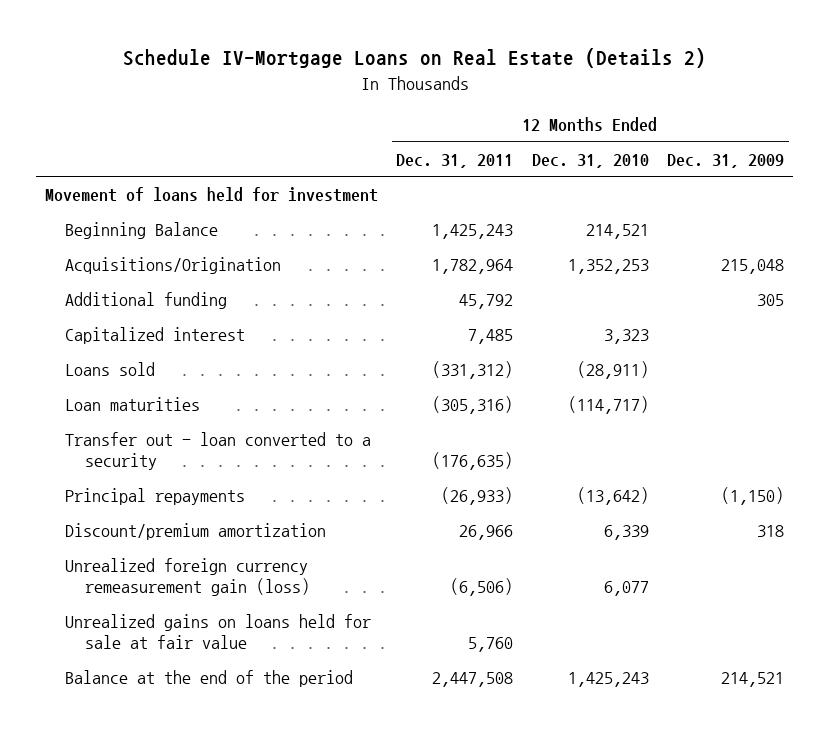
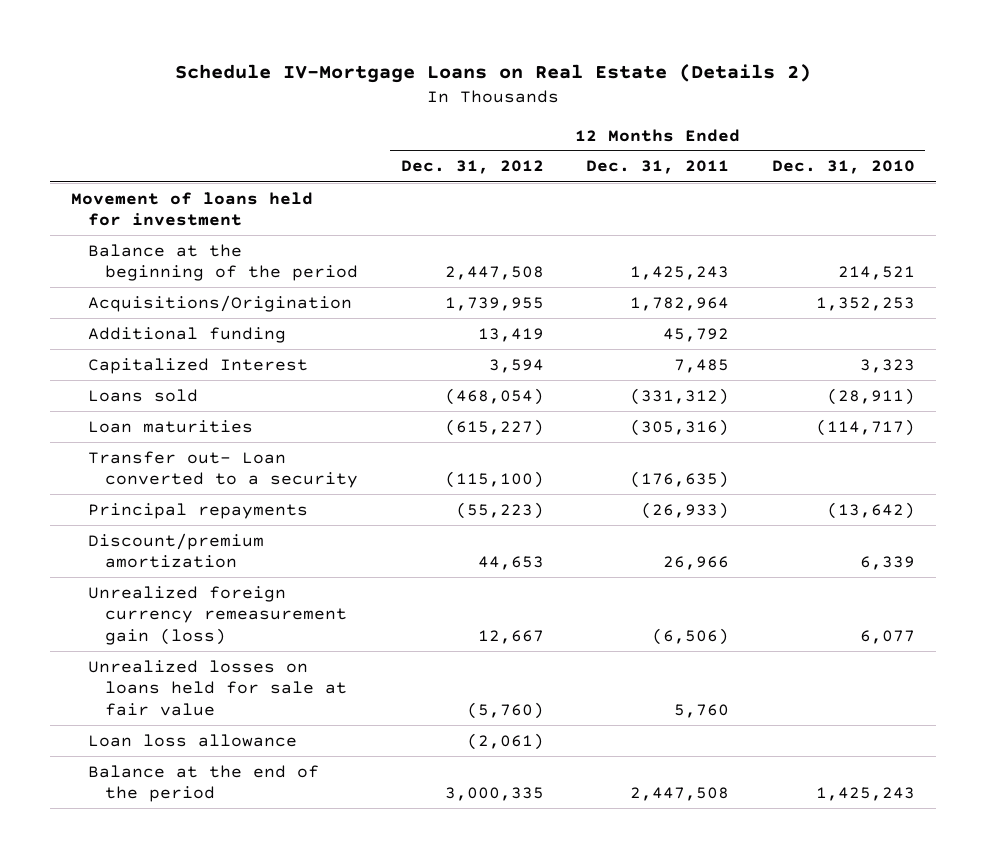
[666,153,784,168] Dec. 31, 2009 -> none
none -> [400,160,544,175] Dec. 31, 2012
[64,222,218,240] Beginning Balance -> [88,243,359,282] Balance at the beginning of the period
[64,327,245,345] Capitalized interest -> [88,357,309,374] Capitalized Interest
[64,432,371,471] Transfer out - loan converted to a security -> [88,450,359,489] Transfer out- Loan converted to a security
[64,614,371,650] Unrealized gains on loans held for sale at fair value -> [88,659,348,716] Unrealized losses on loans held for sale at fair value
none -> [88,733,298,747] Loan loss allowance

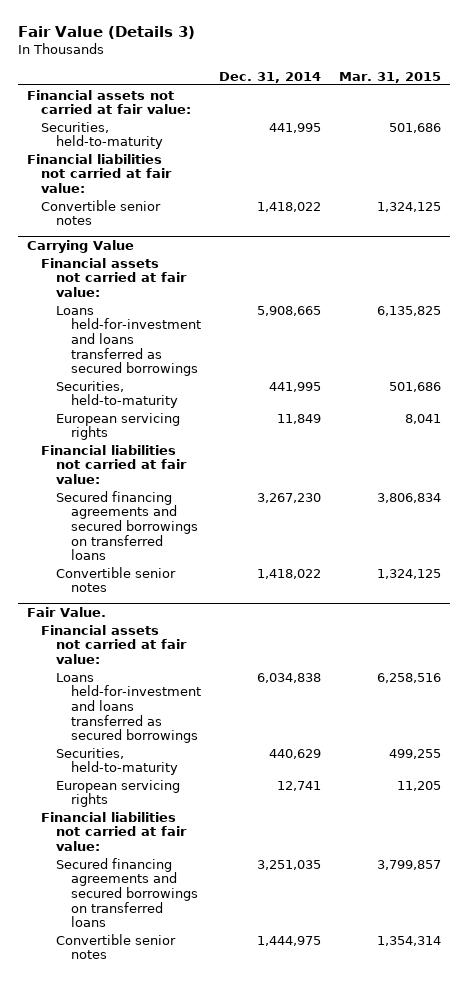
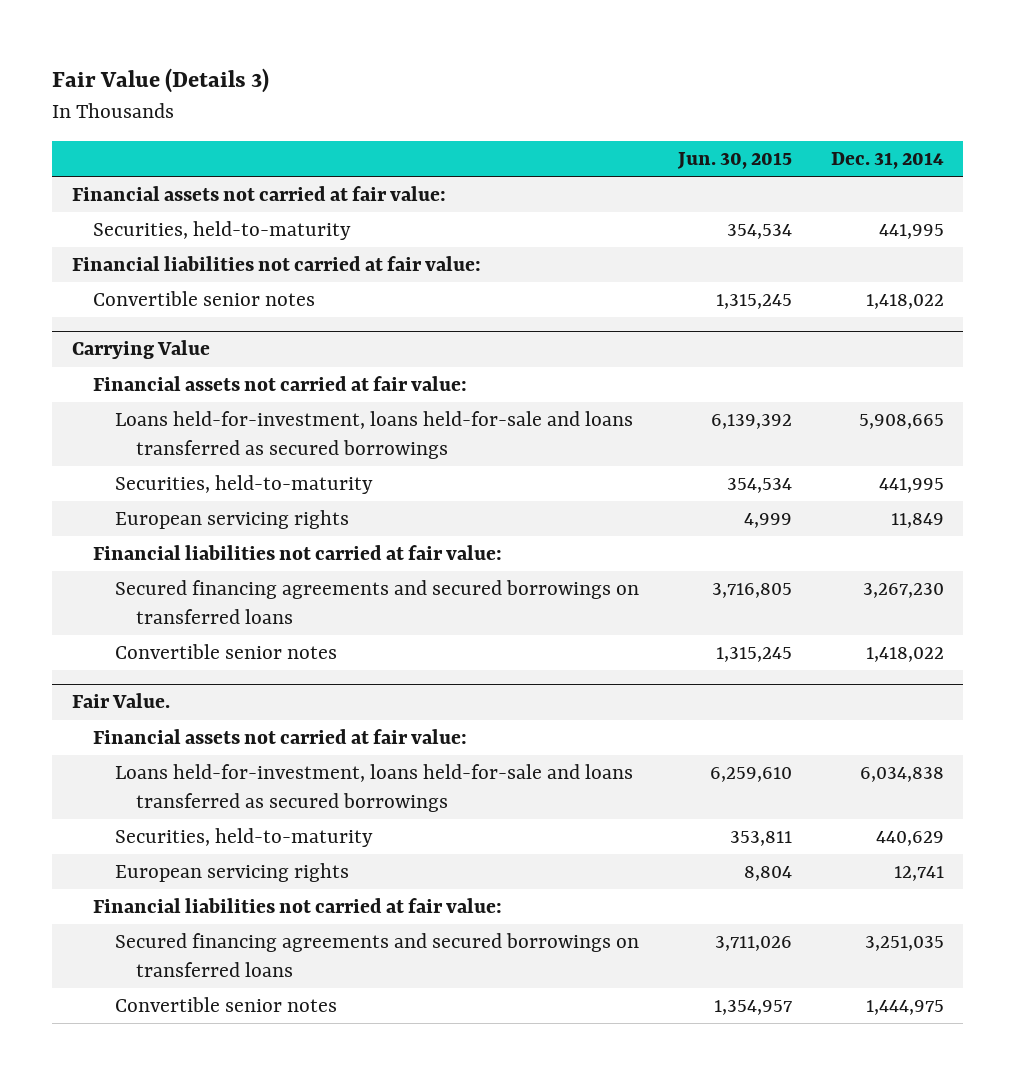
[339,71,442,83] Mar. 31, 2015 -> none
none -> [676,152,792,170] Jun. 30, 2015
[56,305,201,377] Loans held-for-investment and loans transferred as secured borrowings -> [114,411,633,459] Loans held-for-investment, loans held-for-sale and loans transferred as secured borrowings
[56,672,201,744] Loans held-for-investment and loans transferred as secured borrowings -> [114,764,633,812] Loans held-for-investment, loans held-for-sale and loans transferred as secured borrowings

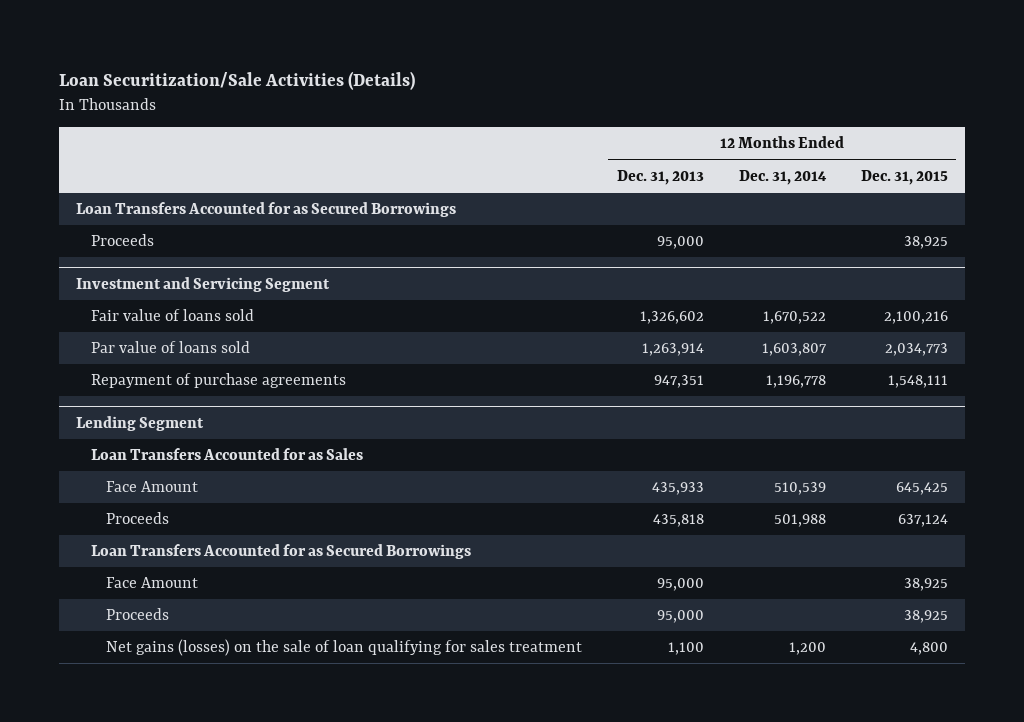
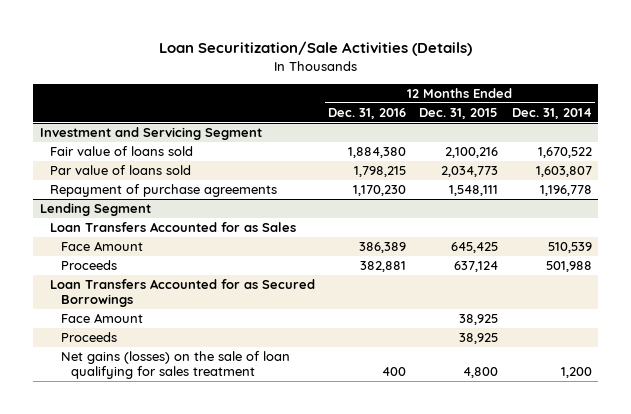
[616,169,704,185] Dec. 31, 2013 -> none
none -> [328,107,407,119] Dec. 31, 2016
[76,202,457,218] Loan Transfers Accounted for as Secured Borrowings -> none
[91,234,155,247] Proceeds -> none

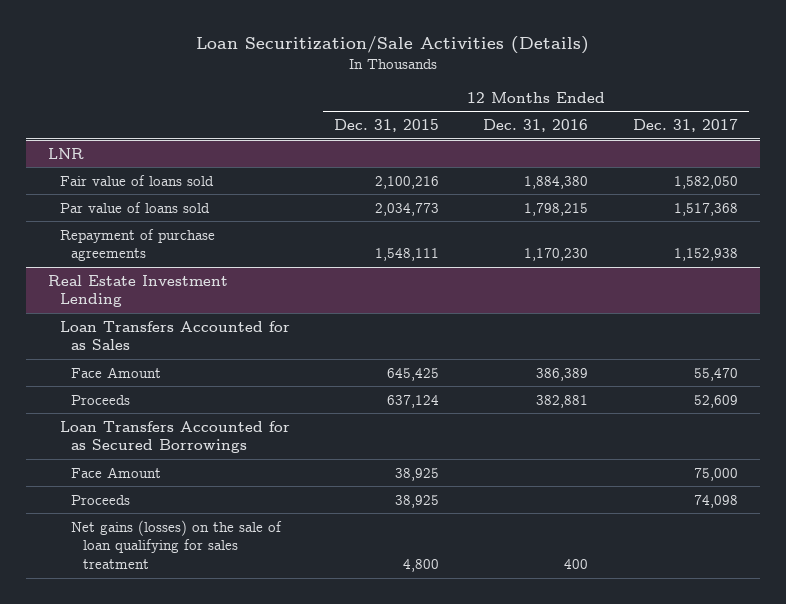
[511,107,592,119] Dec. 31, 2014 -> none
none -> [632,119,738,133] Dec. 31, 2017
[39,127,262,141] Investment and Servicing Segment -> [48,147,85,159] LNR
[39,203,151,217] Lending Segment -> [48,274,229,308] Real Estate Investment Lending

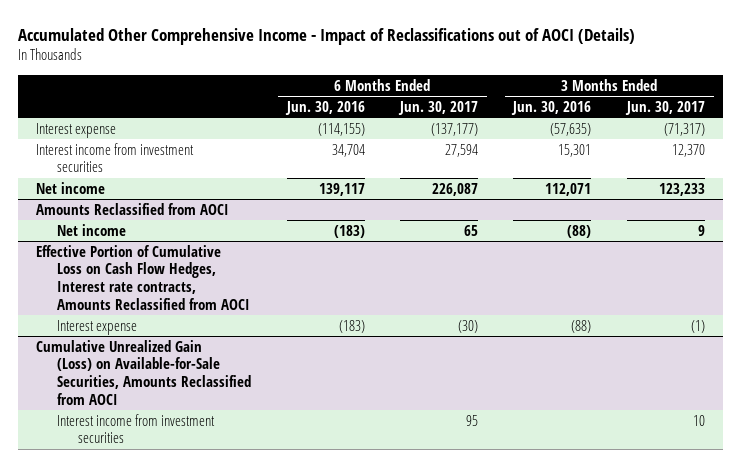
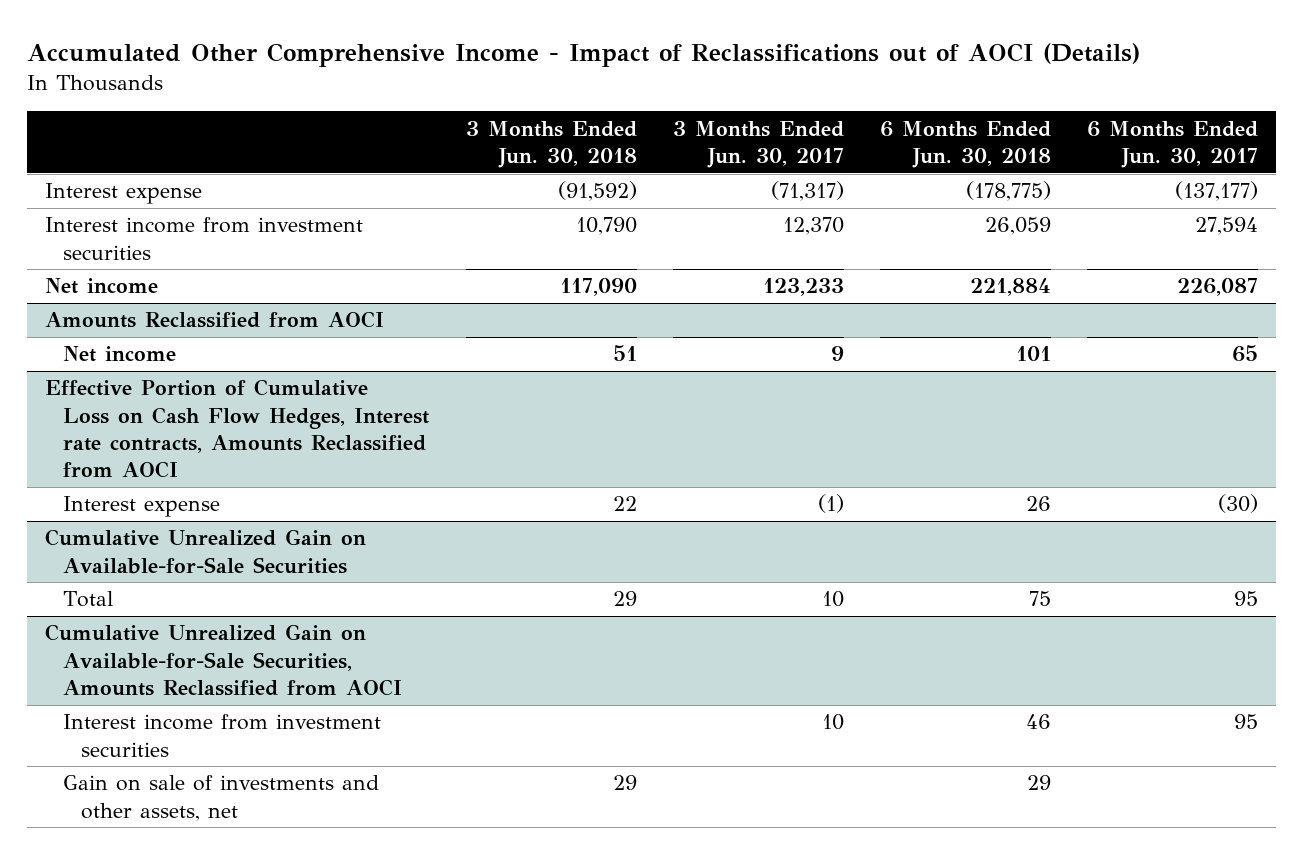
[284,100,365,115] Jun. 30, 2016 -> none
[511,100,592,115] Jun. 30, 2016 -> none
none -> [465,120,637,169] 3 Months Ended Jun. 30, 2018
none -> [879,120,1051,169] 6 Months Ended Jun. 30, 2018
none -> [45,529,367,574] Cumulative Unrealized Gain on Available-for-Sale Securities
none -> [63,591,114,608] Total
[36,339,252,405] Cumulative Unrealized Gain (Loss) on Available-for-Sale Securities, Amounts Reclassified from AOCI -> [45,624,403,697] Cumulative Unrealized Gain on Available-for-Sale Securities, Amounts Reclassified from AOCI
none -> [63,775,380,821] Gain on sale of investments and other assets, net

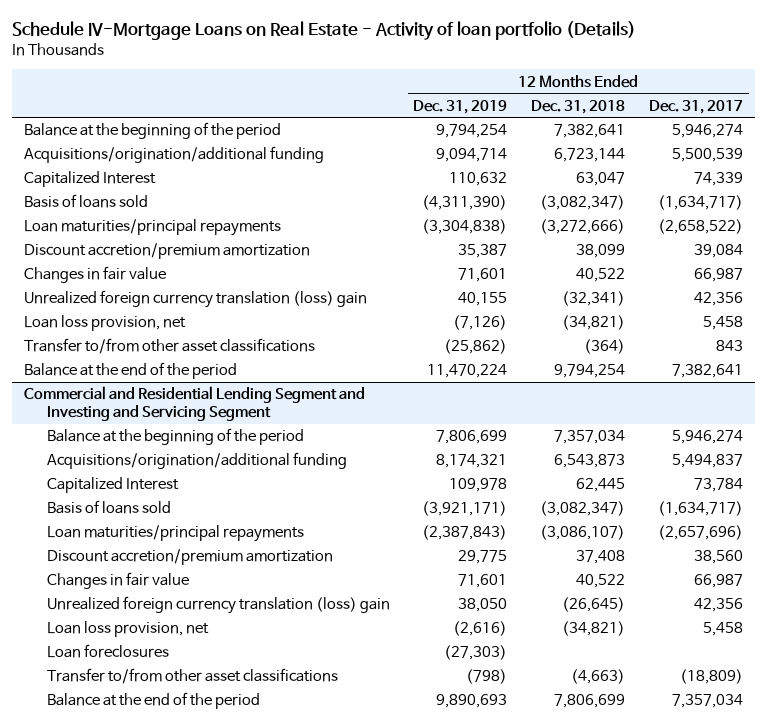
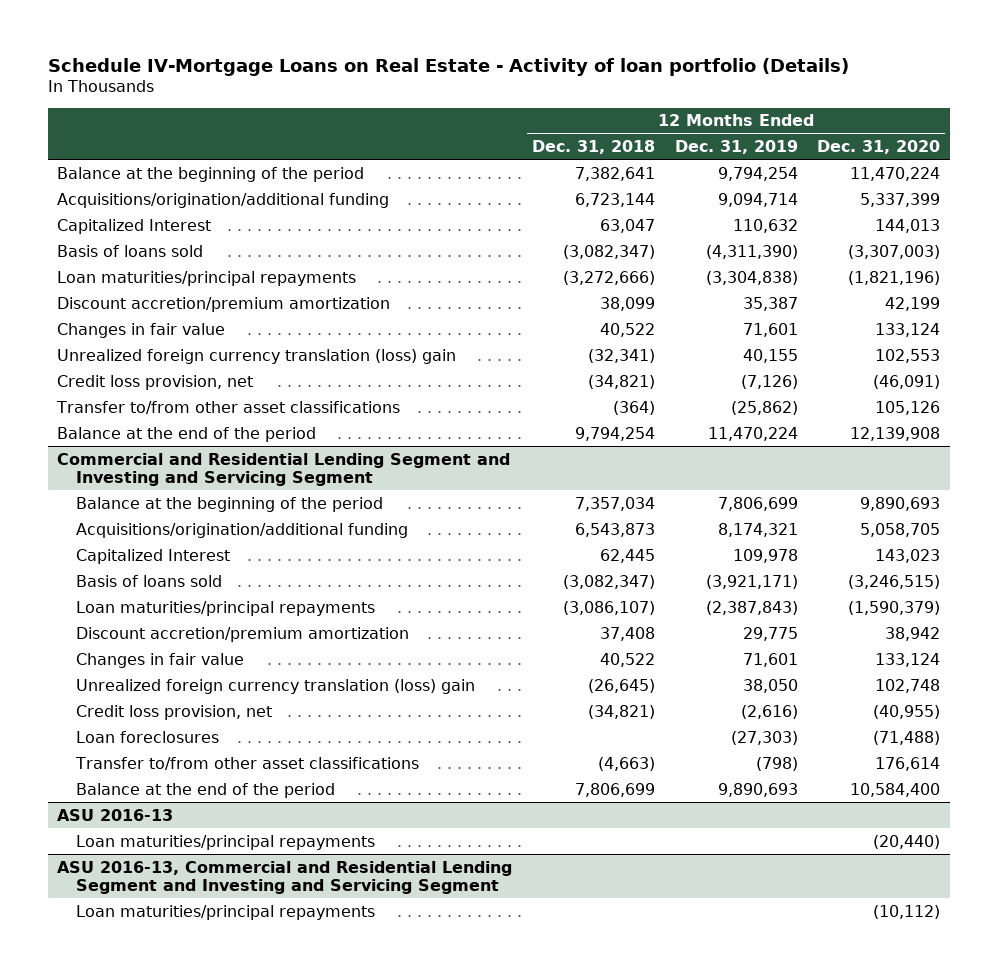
[649,99,744,114] Dec. 31, 2017 -> none
none -> [817,140,941,155] Dec. 31, 2020
[24,315,187,332] Loan loss provision, net -> [57,374,254,390] Credit loss provision, net
[46,621,209,638] Loan loss provision, net -> [75,704,272,720] Credit loss provision, net
none -> [57,808,174,821] ASU 2016-13
none -> [75,834,375,850] Loan maturities/principal repayments
none -> [57,860,513,894] ASU 2016-13, Commercial and Residential Lending Segment and Investing and Servicing Segment
none -> [75,904,375,920] Loan maturities/principal repayments

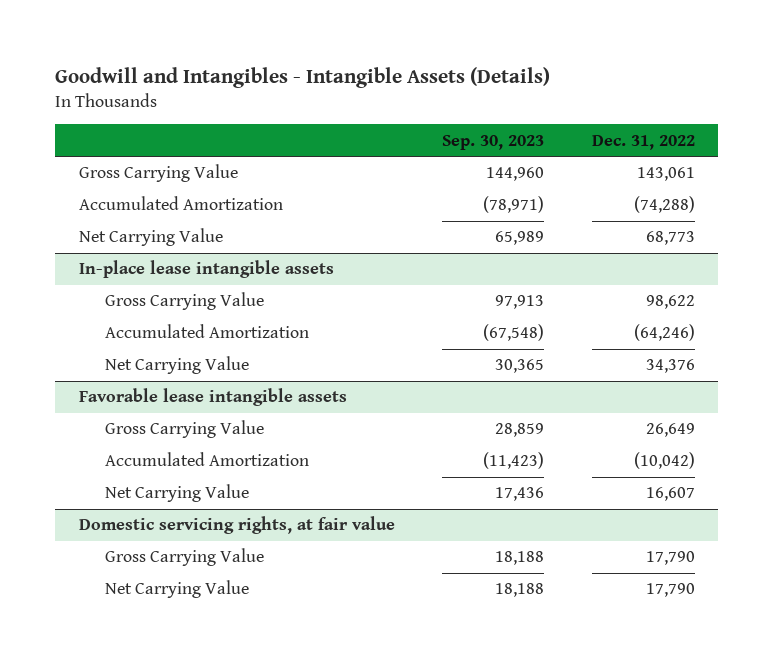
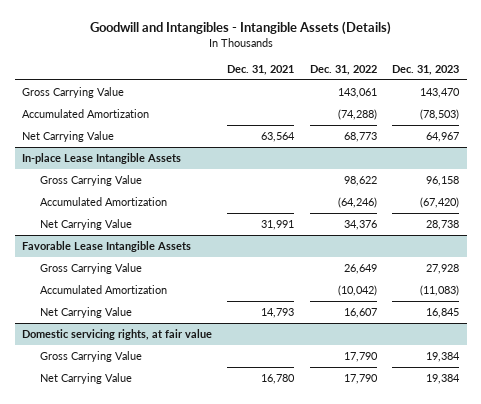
[442,134,545,150] Sep. 30, 2023 -> none
none -> [227,65,295,76] Dec. 31, 2021
none -> [391,65,459,76] Dec. 31, 2023
[78,260,334,279] In-place lease intangible assets -> [22,152,182,164] In-place Lease Intangible Assets
[78,388,347,407] Favorable lease intangible assets -> [22,240,192,252] Favorable Lease Intangible Assets

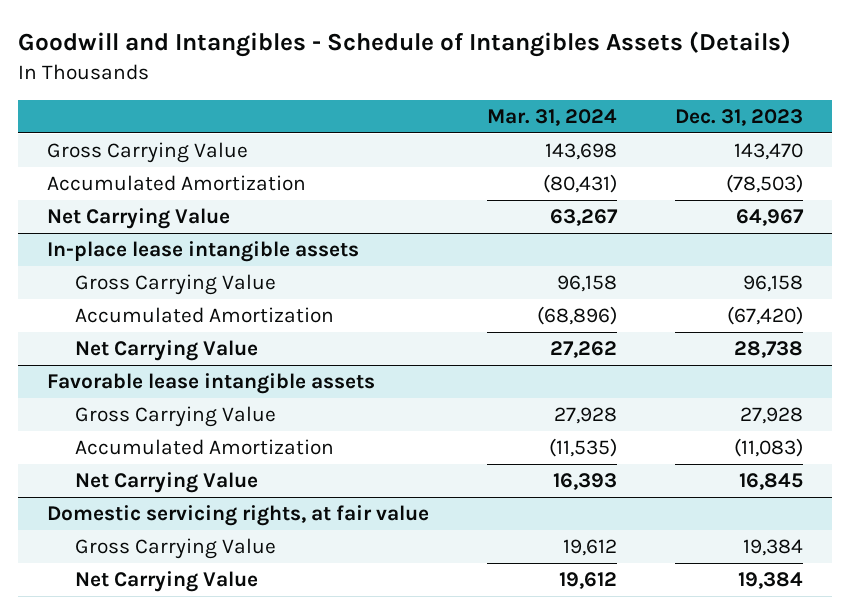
[89,20,391,35] Goodwill and Intangibles - Intangible Assets (Details) -> [17,31,791,58] Goodwill and Intangibles - Schedule of Intangibles Assets (Details)
[227,65,295,76] Dec. 31, 2021 -> none
[309,65,377,76] Dec. 31, 2022 -> none
none -> [487,108,618,126] Mar. 31, 2024
[22,152,182,164] In-place Lease Intangible Assets -> [46,240,359,262] In-place lease intangible assets
[22,240,192,252] Favorable Lease Intangible Assets -> [46,372,375,394] Favorable lease intangible assets

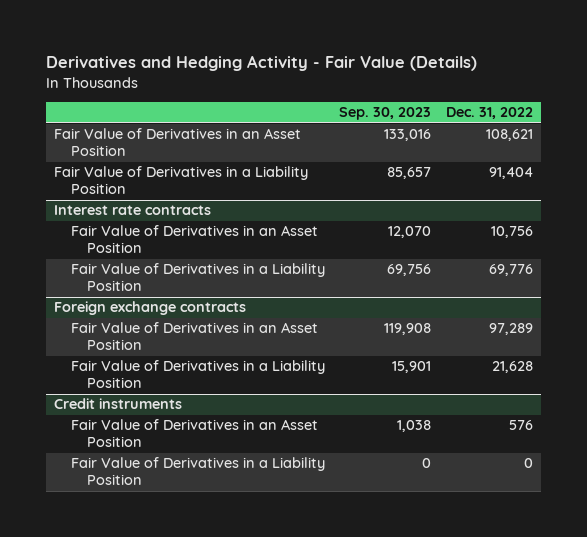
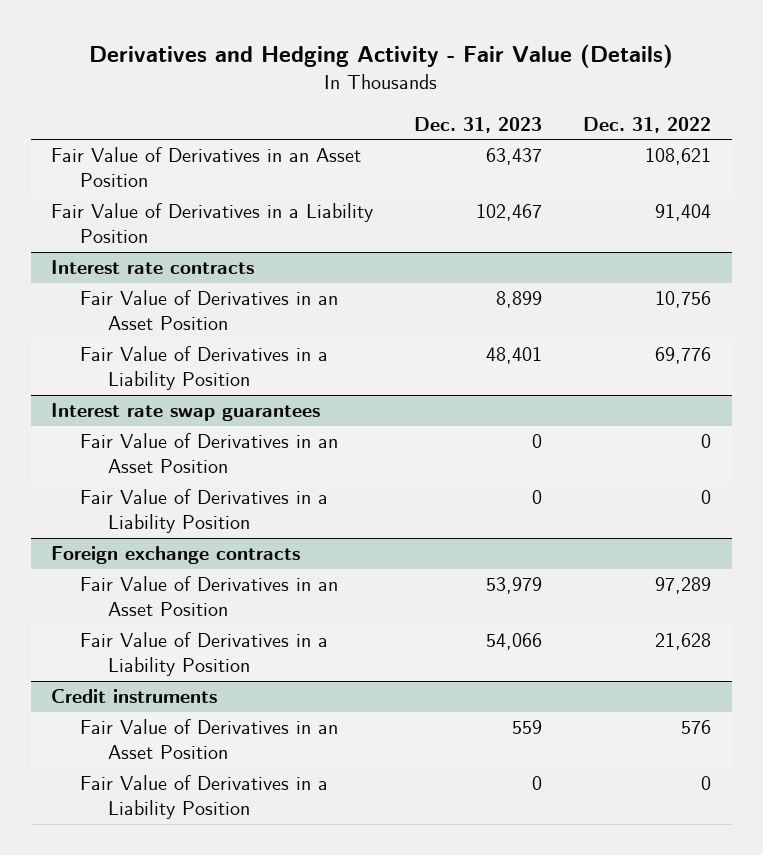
[339,107,432,121] Sep. 30, 2023 -> none
none -> [414,116,543,133] Dec. 31, 2023
none -> [51,403,321,422] Interest rate swap guarantees
none -> [79,433,338,474] Fair Value of Derivatives in an Asset Position
none -> [79,489,328,534] Fair Value of Derivatives in a Liability Position

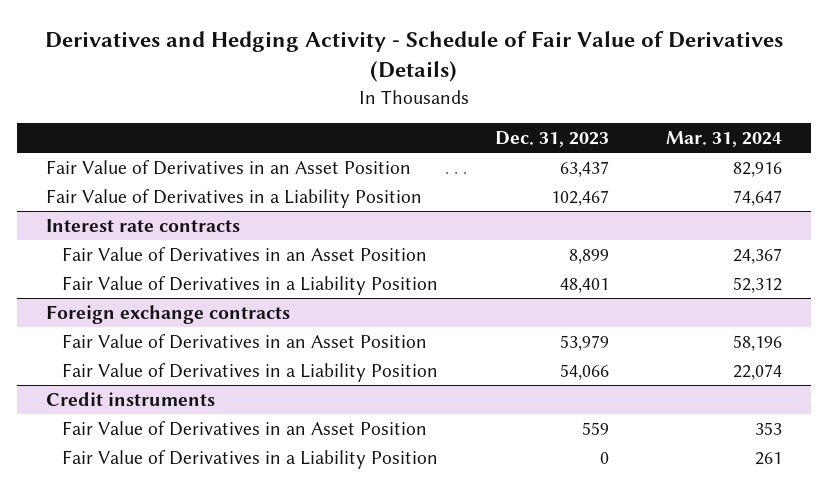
[89,43,674,68] Derivatives and Hedging Activity - Fair Value (Details) -> [44,31,783,83] Derivatives and Hedging Activity - Schedule of Fair Value of Derivatives (Details)
[583,116,712,133] Dec. 31, 2022 -> none
none -> [666,131,783,148] Mar. 31, 2024
[51,403,321,422] Interest rate swap guarantees -> none
[79,433,338,474] Fair Value of Derivatives in an Asset Position -> none
[79,489,328,534] Fair Value of Derivatives in a Liability Position -> none

